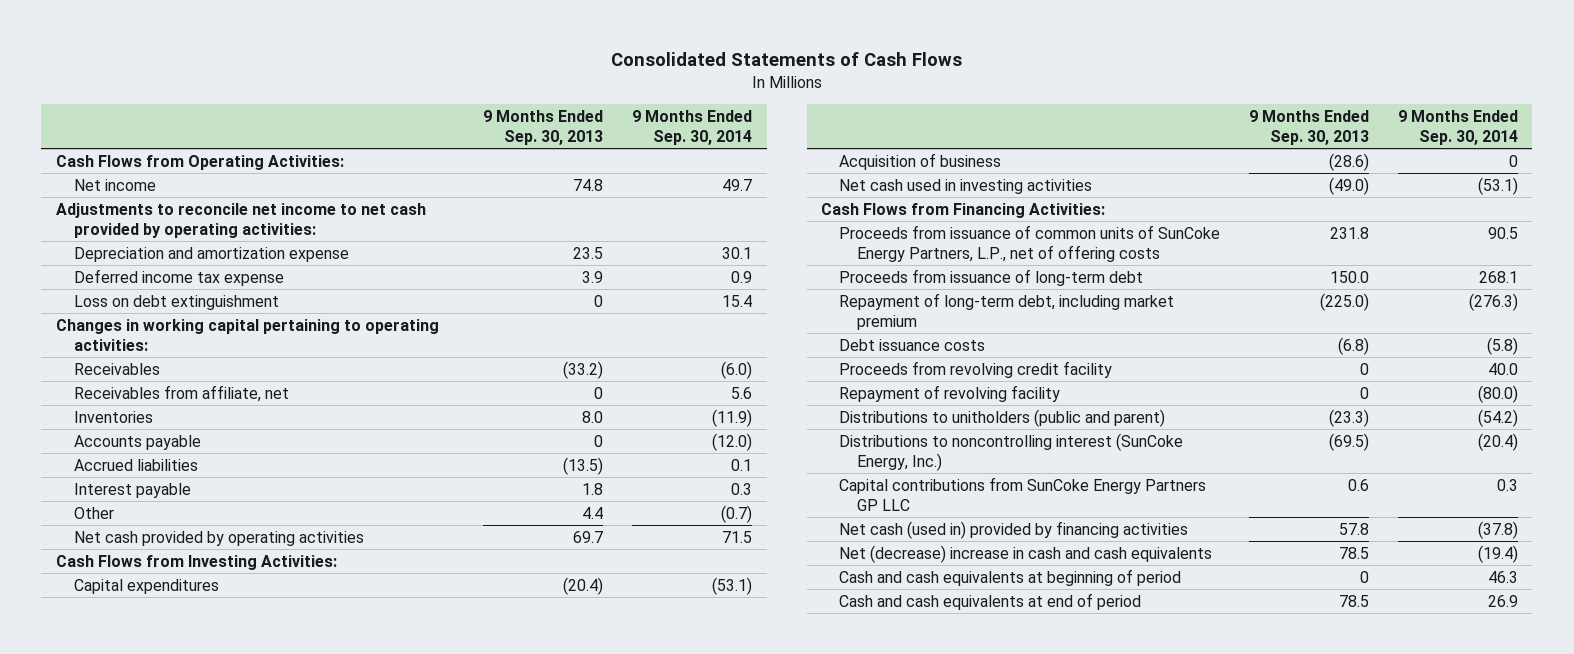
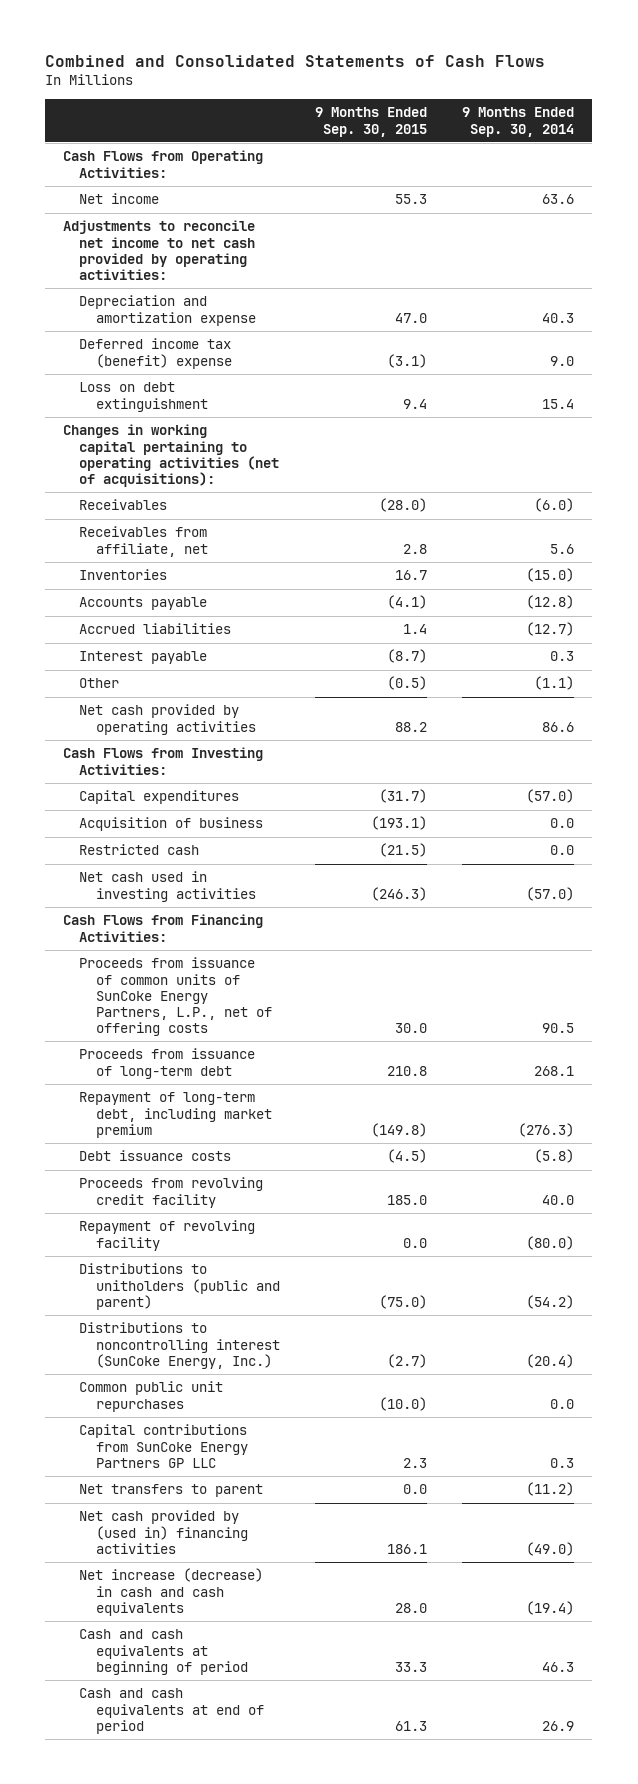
[610,52,962,67] Consolidated Statements of Cash Flows -> [45,54,546,67] Combined and Consolidated Statements of Cash Flows
[483,110,604,146] 9 Months Ended Sep. 30, 2013 -> none
none -> [314,107,427,137] 9 Months Ended Sep. 30, 2015
[722,178,753,191] 49.7 -> [542,194,575,205] 63.6
[722,246,753,259] 30.1 -> [542,312,575,323] 40.3
[73,268,284,286] Deferred income tax expense -> [79,338,232,369] Deferred income tax (benefit) expense
[731,270,753,283] 0.9 -> [550,355,575,366] 9.0
[55,318,439,351] Changes in working capital pertaining to operating activities: -> [63,424,280,487] Changes in working capital pertaining to operating activities (net of acquisitions):
[712,408,753,427] (11.9) -> [526,568,575,583] (15.0)
[712,432,753,451] (12.0) -> [526,595,575,610] (12.8)
[731,458,753,471] 0.1 -> [526,622,575,637] (12.7)
[721,504,753,523] (0.7) -> [534,676,575,691] (1.1)
[722,530,753,543] 71.5 -> [542,721,575,732] 86.6
[712,576,753,595] (53.1) -> [526,789,575,804] (57.0)
[1508,154,1518,167] 0 -> [550,818,575,829] 0.0
none -> [79,844,200,856] Restricted cash
[1477,176,1518,195] (53.1) -> [526,886,575,901] (57.0)
none -> [79,1381,224,1412] Common public unit repurchases
none -> [79,1484,264,1498] Net transfers to parent
[839,520,1189,539] Net cash (used in) provided by financing activities -> [79,1510,248,1554] Net cash provided by (used in) financing activities
[1477,520,1518,539] (37.8) -> [526,1541,575,1556] (49.0)
[839,544,1213,563] Net (decrease) increase in cash and cash equivalents -> [79,1568,264,1616] Net increase (decrease) in cash and cash equivalents

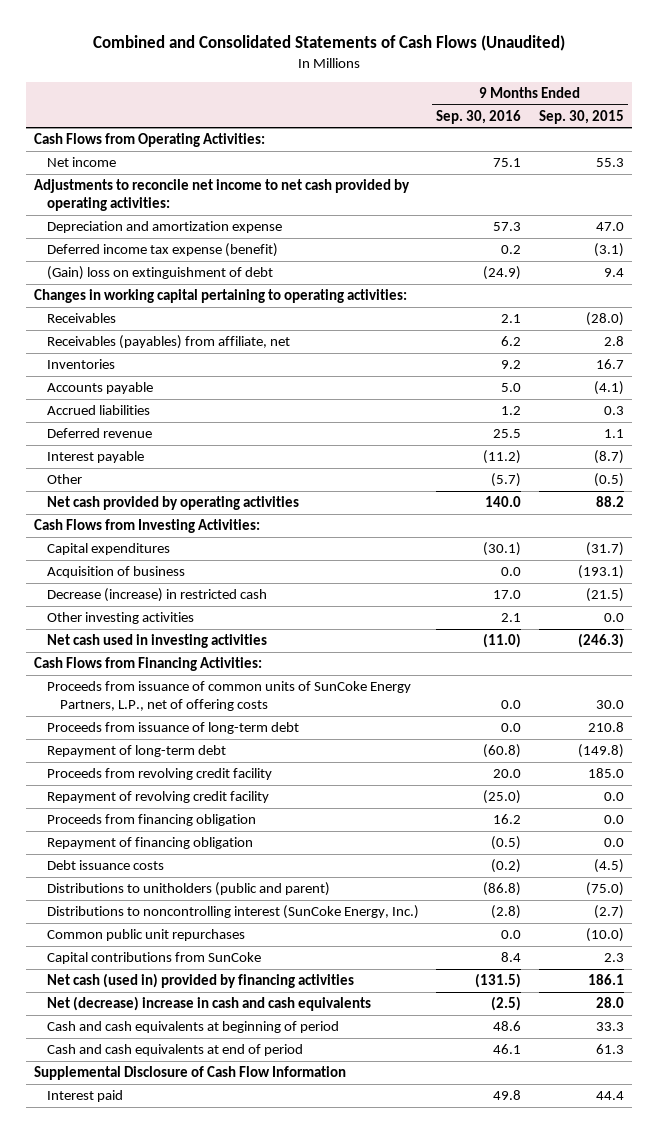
[45,54,546,67] Combined and Consolidated Statements of Cash Flows -> [93,35,566,52] Combined and Consolidated Statements of Cash Flows (Unaudited)
[462,107,575,137] 9 Months Ended Sep. 30, 2014 -> none
none -> [436,109,522,124] Sep. 30, 2016
[79,338,232,369] Deferred income tax (benefit) expense -> [47,242,279,257] Deferred income tax expense (benefit)
[79,382,208,412] Loss on debt extinguishment -> [47,265,274,280] (Gain) loss on extinguishment of debt
[63,424,280,487] Changes in working capital pertaining to operating activities (net of acquisitions): -> [34,288,408,303] Changes in working capital pertaining to operating activities:
[79,526,208,557] Receivables from affiliate, net -> [47,334,291,349] Receivables (payables) from affiliate, net
[402,624,427,635] 1.4 -> [603,405,624,415] 0.3
none -> [47,427,153,438] Deferred revenue
[79,844,200,856] Restricted cash -> [47,587,268,602] Decrease (increase) in restricted cash
none -> [47,611,195,624] Other investing activities
[79,1092,272,1138] Repayment of long-term debt, including market premium -> [47,744,227,757] Repayment of long-term debt
[79,1220,256,1251] Repayment of revolving facility -> [47,790,270,803] Repayment of revolving credit facility
none -> [47,813,257,826] Proceeds from financing obligation
none -> [47,836,254,849] Repayment of financing obligation
[79,1150,232,1162] Debt issuance costs -> [47,859,165,870] Debt issuance costs
[79,1484,264,1498] Net transfers to parent -> none
[79,1424,248,1468] Capital contributions from SunCoke Energy Partners GP LLC -> [47,951,262,964] Capital contributions from SunCoke
[79,1510,248,1554] Net cash provided by (used in) financing activities -> [47,972,355,988] Net cash (used in) provided by financing activities
[79,1568,264,1616] Net increase (decrease) in cash and cash equivalents -> [47,995,372,1011] Net (decrease) increase in cash and cash equivalents
none -> [34,1065,347,1080] Supplemental Disclosure of Cash Flow Information
none -> [47,1089,124,1102] Interest paid

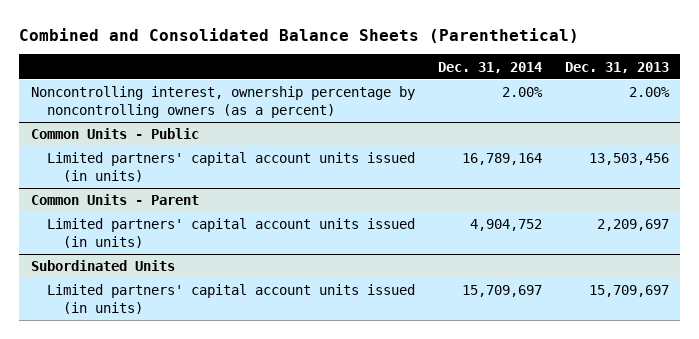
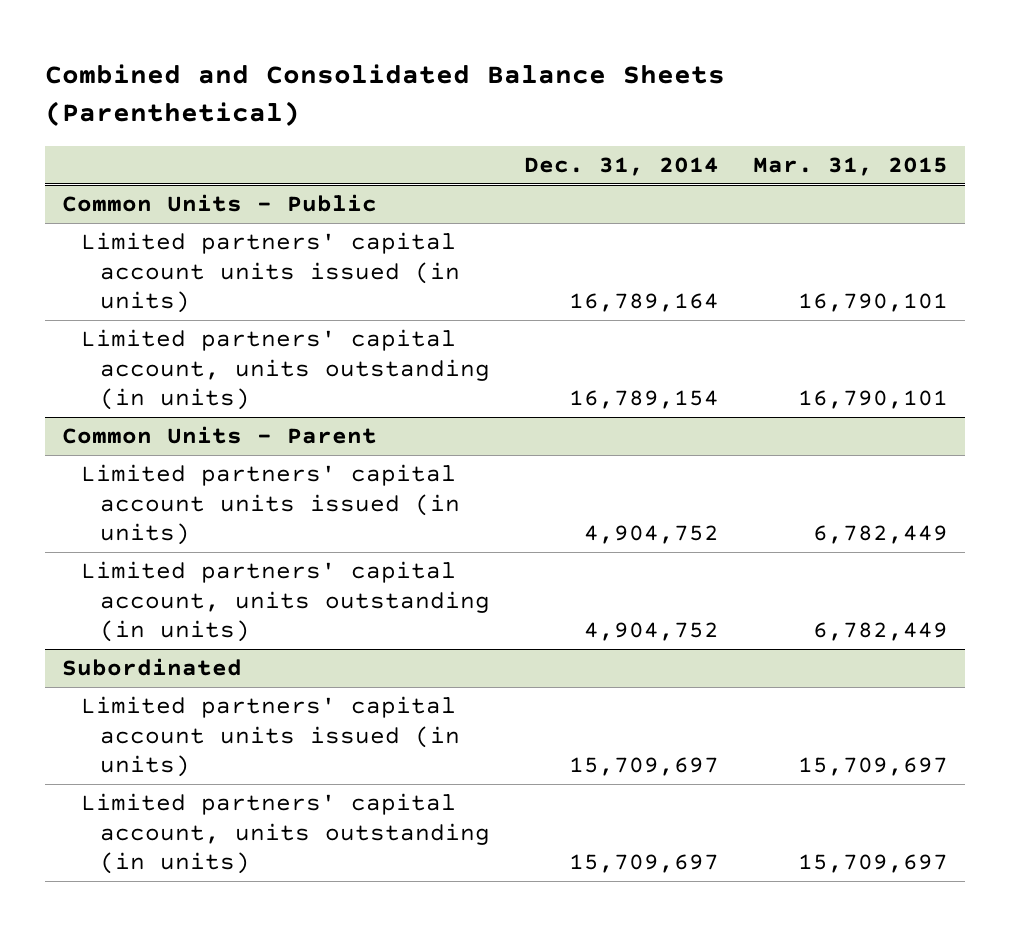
[564,61,669,73] Dec. 31, 2013 -> none
none -> [753,156,949,176] Mar. 31, 2015
[30,86,415,118] Noncontrolling interest, ownership percentage by noncontrolling owners (as a percent) -> none
none -> [80,329,491,410] Limited partners' capital account, units outstanding (in units)
none -> [80,561,491,642] Limited partners' capital account, units outstanding (in units)
[30,260,175,272] Subordinated Units -> [61,658,242,677] Subordinated
none -> [80,793,491,874] Limited partners' capital account, units outstanding (in units)

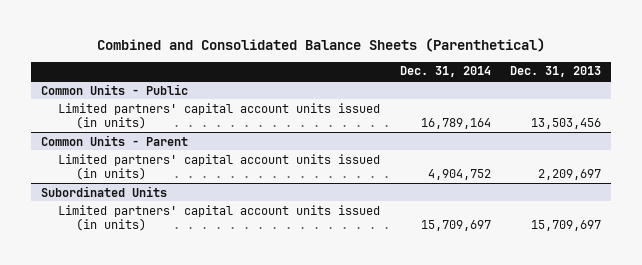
[753,156,949,176] Mar. 31, 2015 -> none
none -> [510,66,602,78] Dec. 31, 2013
[80,329,491,410] Limited partners' capital account, units outstanding (in units) -> none
[80,561,491,642] Limited partners' capital account, units outstanding (in units) -> none
[61,658,242,677] Subordinated -> [40,185,167,197] Subordinated Units
[80,793,491,874] Limited partners' capital account, units outstanding (in units) -> none

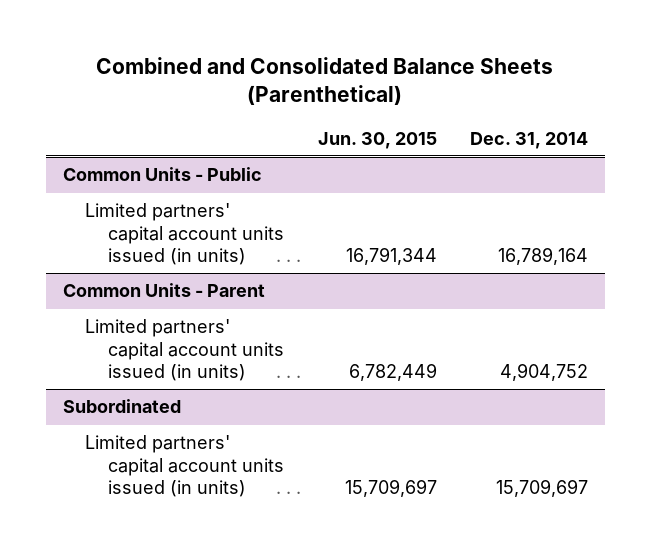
[510,66,602,78] Dec. 31, 2013 -> none
none -> [317,131,437,149] Jun. 30, 2015
[40,185,167,197] Subordinated Units -> [62,399,181,414] Subordinated

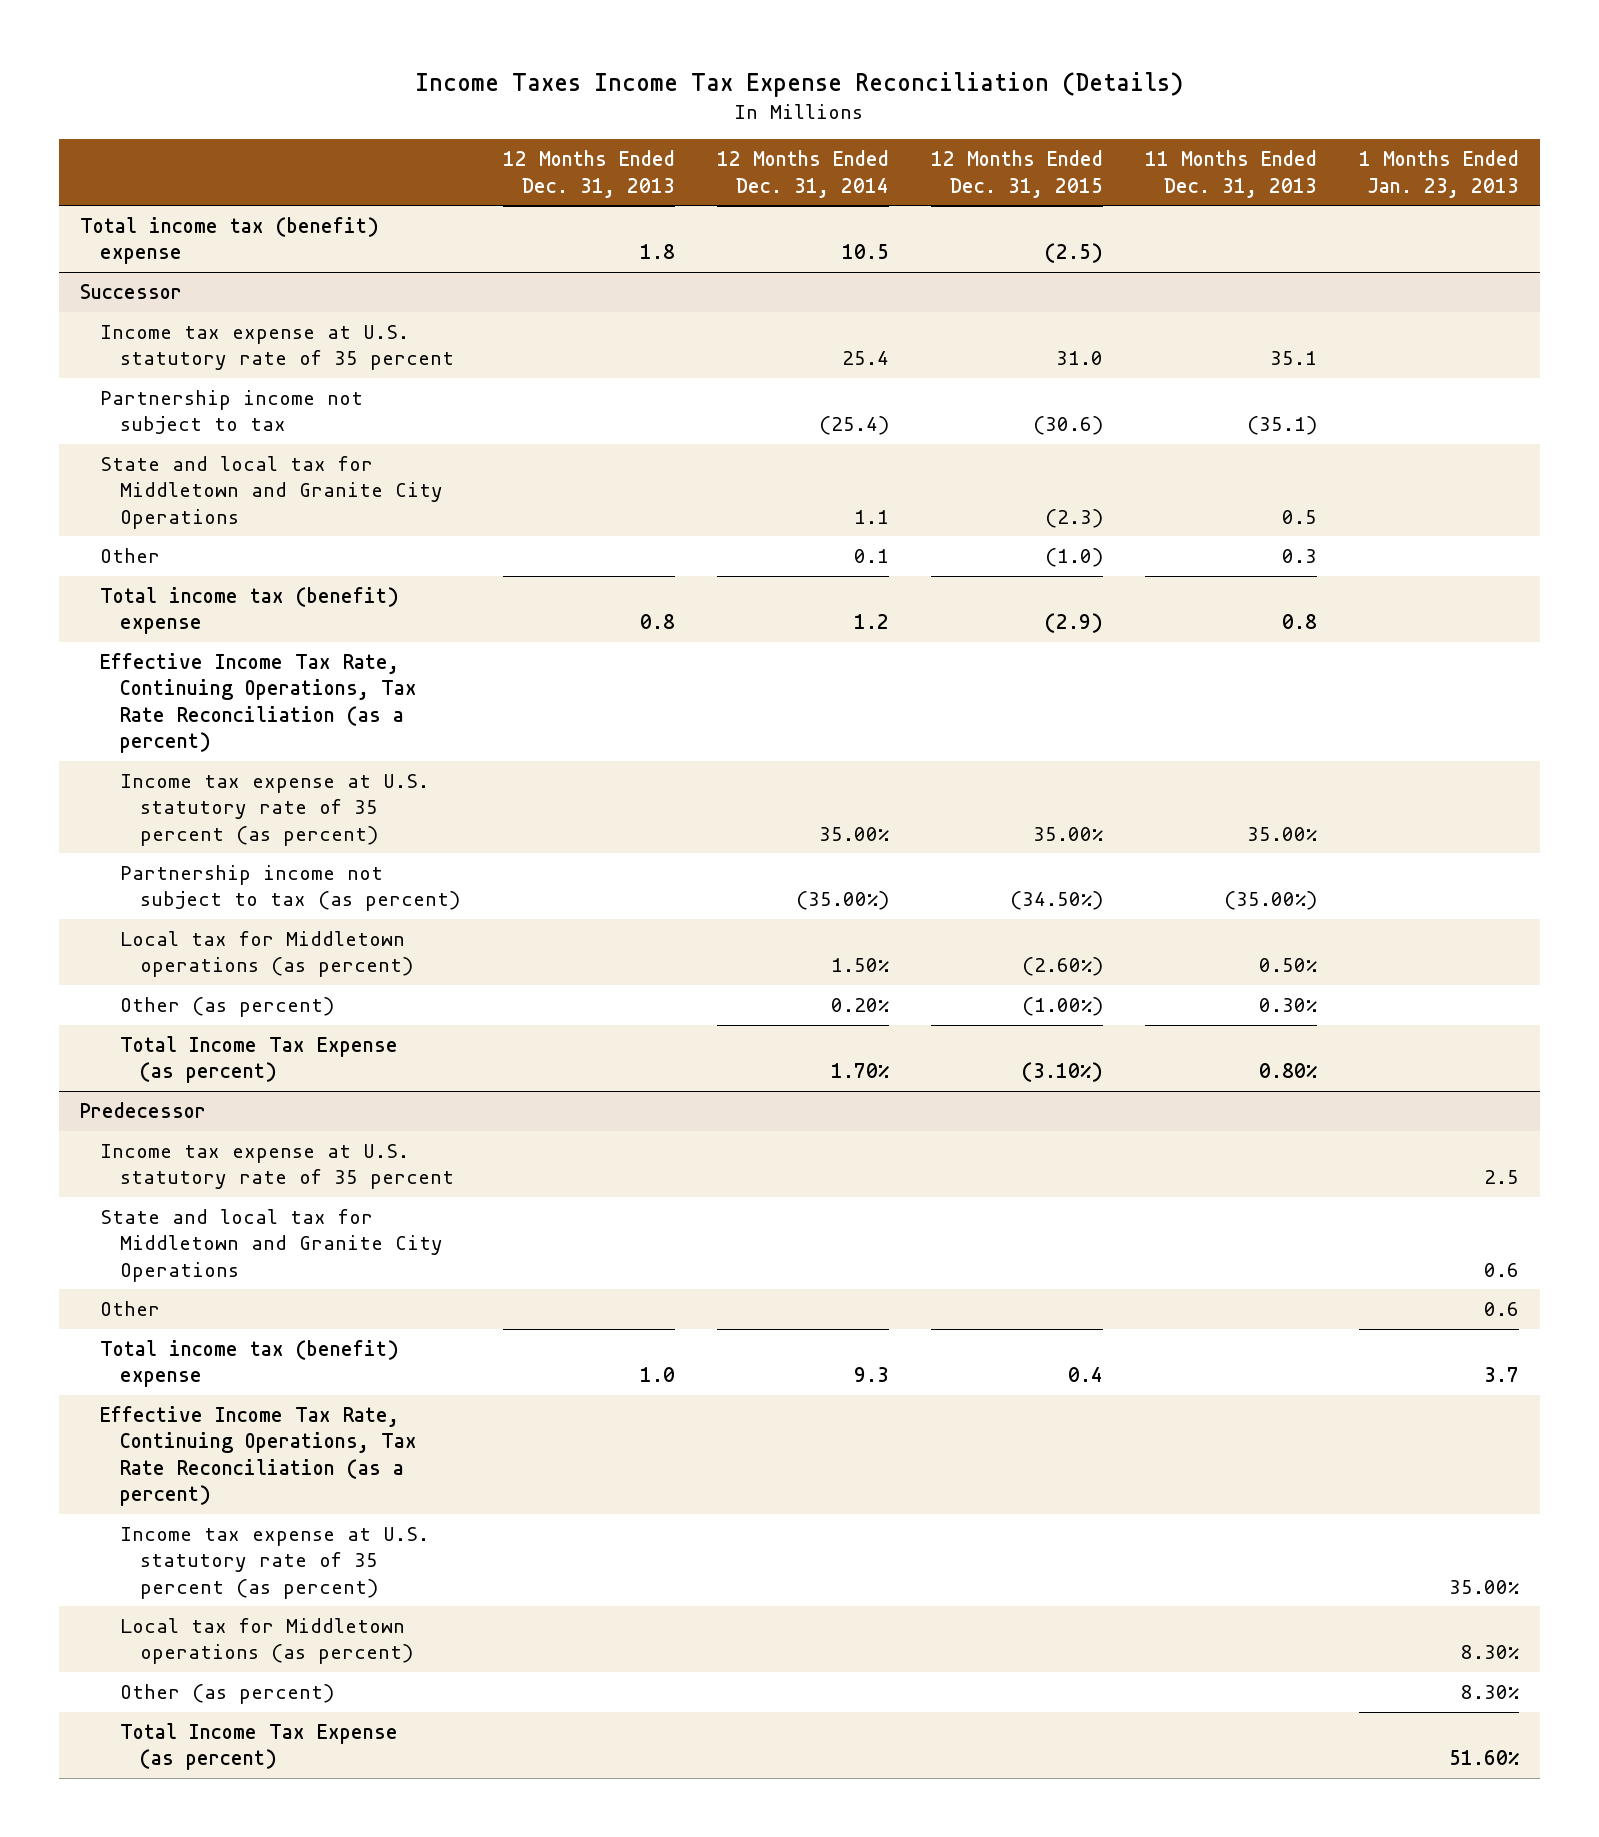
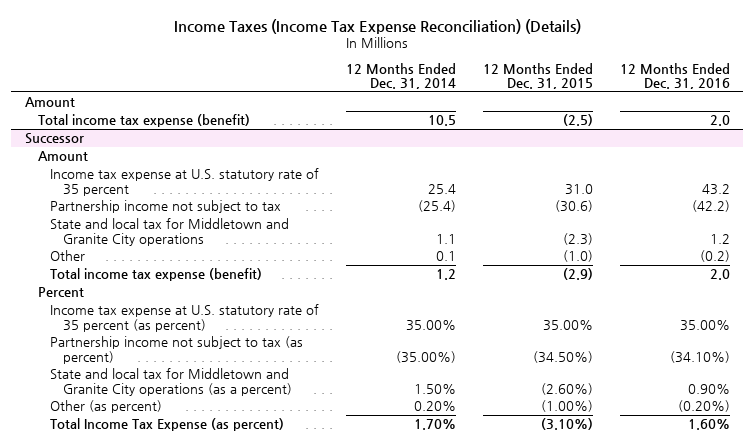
[415,71,1184,97] Income Taxes Income Tax Expense Reconciliation (Details) -> [174,18,582,34] Income Taxes (Income Tax Expense Reconciliation) (Details)
[502,150,675,198] 12 Months Ended Dec. 31, 2013 -> none
[1144,150,1317,198] 11 Months Ended Dec. 31, 2013 -> none
[1358,150,1519,198] 1 Months Ended Jan. 23, 2013 -> none
none -> [619,63,730,90] 12 Months Ended Dec. 31, 2016
none -> [24,97,75,108] Amount
[79,216,379,265] Total income tax (benefit) expense -> [37,114,250,128] Total income tax expense (benefit)
none -> [37,151,88,162] Amount
[99,455,444,529] State and local tax for Middletown and Granite City Operations -> [50,218,290,246] State and local tax for Middletown and Granite City operations
[99,586,399,635] Total income tax (benefit) expense -> [50,268,263,282] Total income tax expense (benefit)
[99,652,418,753] Effective Income Tax Rate, Continuing Operations, Tax Rate Reconciliation (as a percent) -> [37,287,84,298] Percent
[120,930,414,978] Local tax for Middletown operations (as percent) -> [50,368,293,396] State and local tax for Middletown and Granite City operations (as a percent)
[79,1101,206,1118] Predecessor -> none
[99,1143,455,1190] Income tax expense at U.S. statutory rate of 35 percent -> none
[99,1208,444,1282] State and local tax for Middletown and Granite City Operations -> none
[99,1300,160,1316] Other -> none
[99,1339,399,1388] Total income tax (benefit) expense -> none
[99,1405,418,1506] Effective Income Tax Rate, Continuing Operations, Tax Rate Reconciliation (as a percent) -> none
[120,1526,430,1599] Income tax expense at U.S. statutory rate of 35 percent (as percent) -> none
[120,1617,414,1665] Local tax for Middletown operations (as percent) -> none
[120,1683,335,1704] Other (as percent) -> none
[120,1722,399,1771] Total Income Tax Expense (as percent) -> none

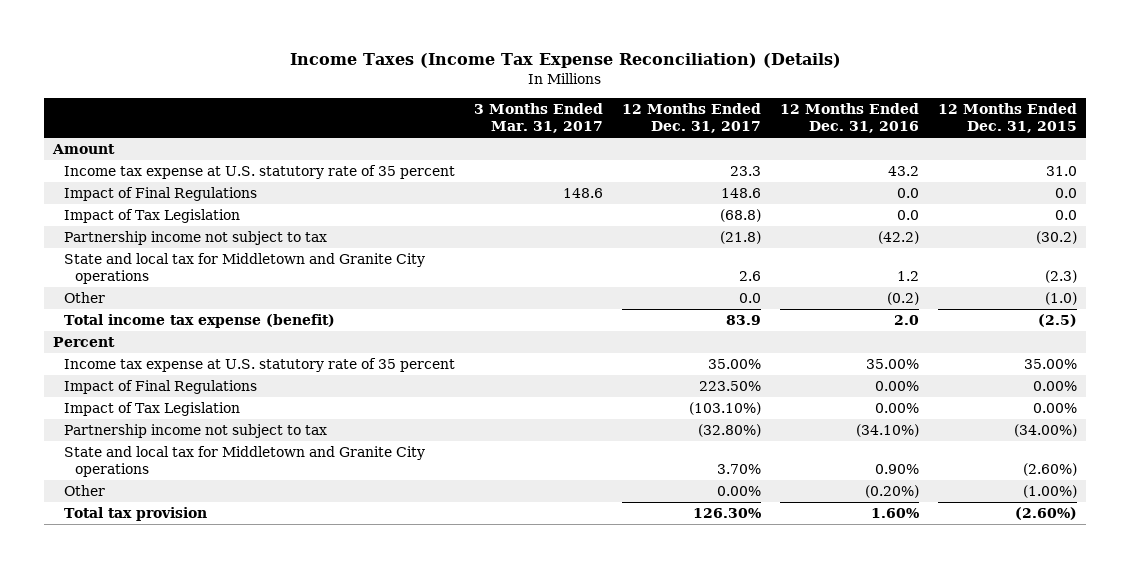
[346,63,457,90] 12 Months Ended Dec. 31, 2014 -> none
none -> [474,103,604,134] 3 Months Ended Mar. 31, 2017
none -> [622,103,762,134] 12 Months Ended Dec. 31, 2017
[24,133,84,145] Successor -> none
[37,151,88,162] Amount -> none
none -> [64,187,258,202] Impact of Final Regulations
none -> [64,209,241,224] Impact of Tax Legislation
[554,200,593,213] (30.6) -> [1035,231,1077,245] (30.2)
[50,268,263,282] Total income tax expense (benefit) -> none
[37,114,250,128] Total income tax expense (benefit) -> [64,314,336,329] Total income tax expense (benefit)
[50,304,320,332] Income tax expense at U.S. statutory rate of 35 percent (as percent) -> [64,358,456,373] Income tax expense at U.S. statutory rate of 35 percent
none -> [64,380,258,395] Impact of Final Regulations
none -> [64,402,241,417] Impact of Tax Legislation
[50,336,304,364] Partnership income not subject to tax (as percent) -> [64,424,328,439] Partnership income not subject to tax
[532,350,593,363] (34.50%) -> [1013,424,1077,438] (34.00%)
[50,368,293,396] State and local tax for Middletown and Granite City operations (as a percent) -> [64,446,426,478] State and local tax for Middletown and Granite City operations
[50,400,163,414] Other (as percent) -> [64,485,106,497] Other
[50,418,285,432] Total Income Tax Expense (as percent) -> [64,507,208,522] Total tax provision
[540,418,593,431] (3.10%) -> [1014,507,1077,521] (2.60%)

